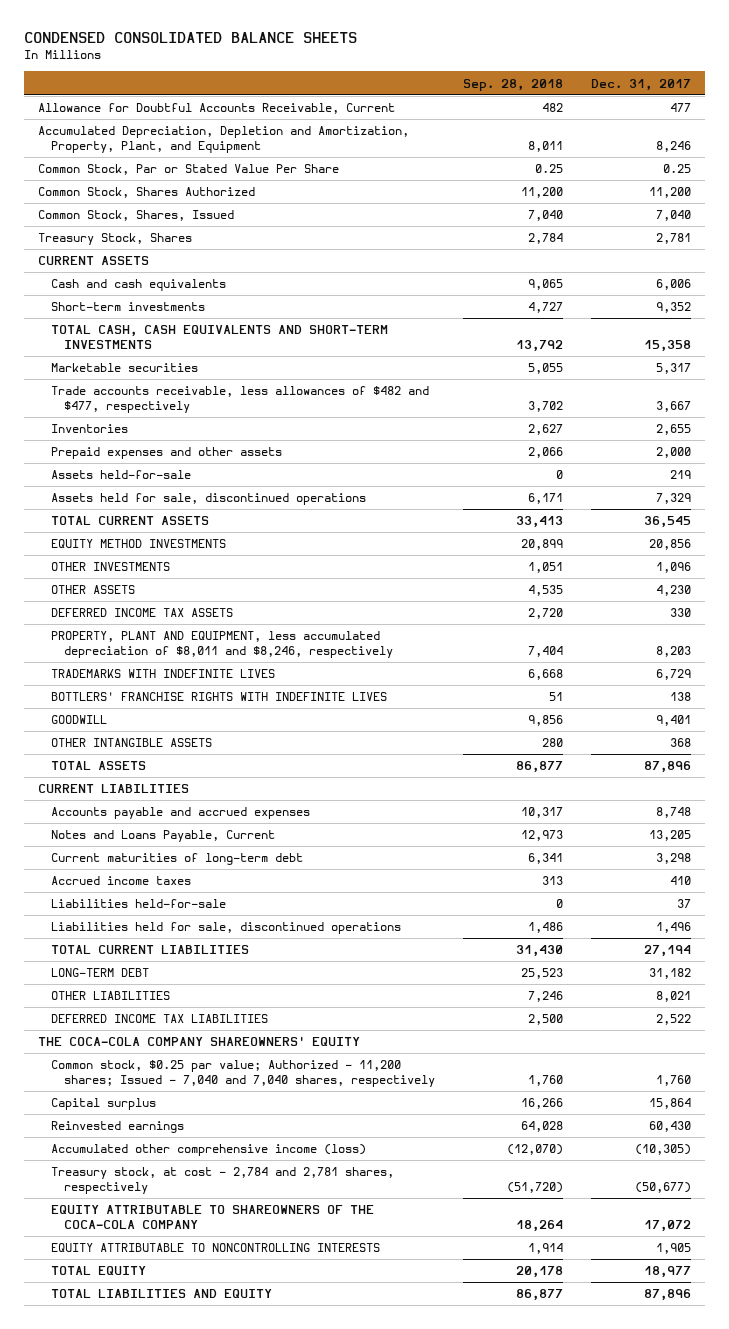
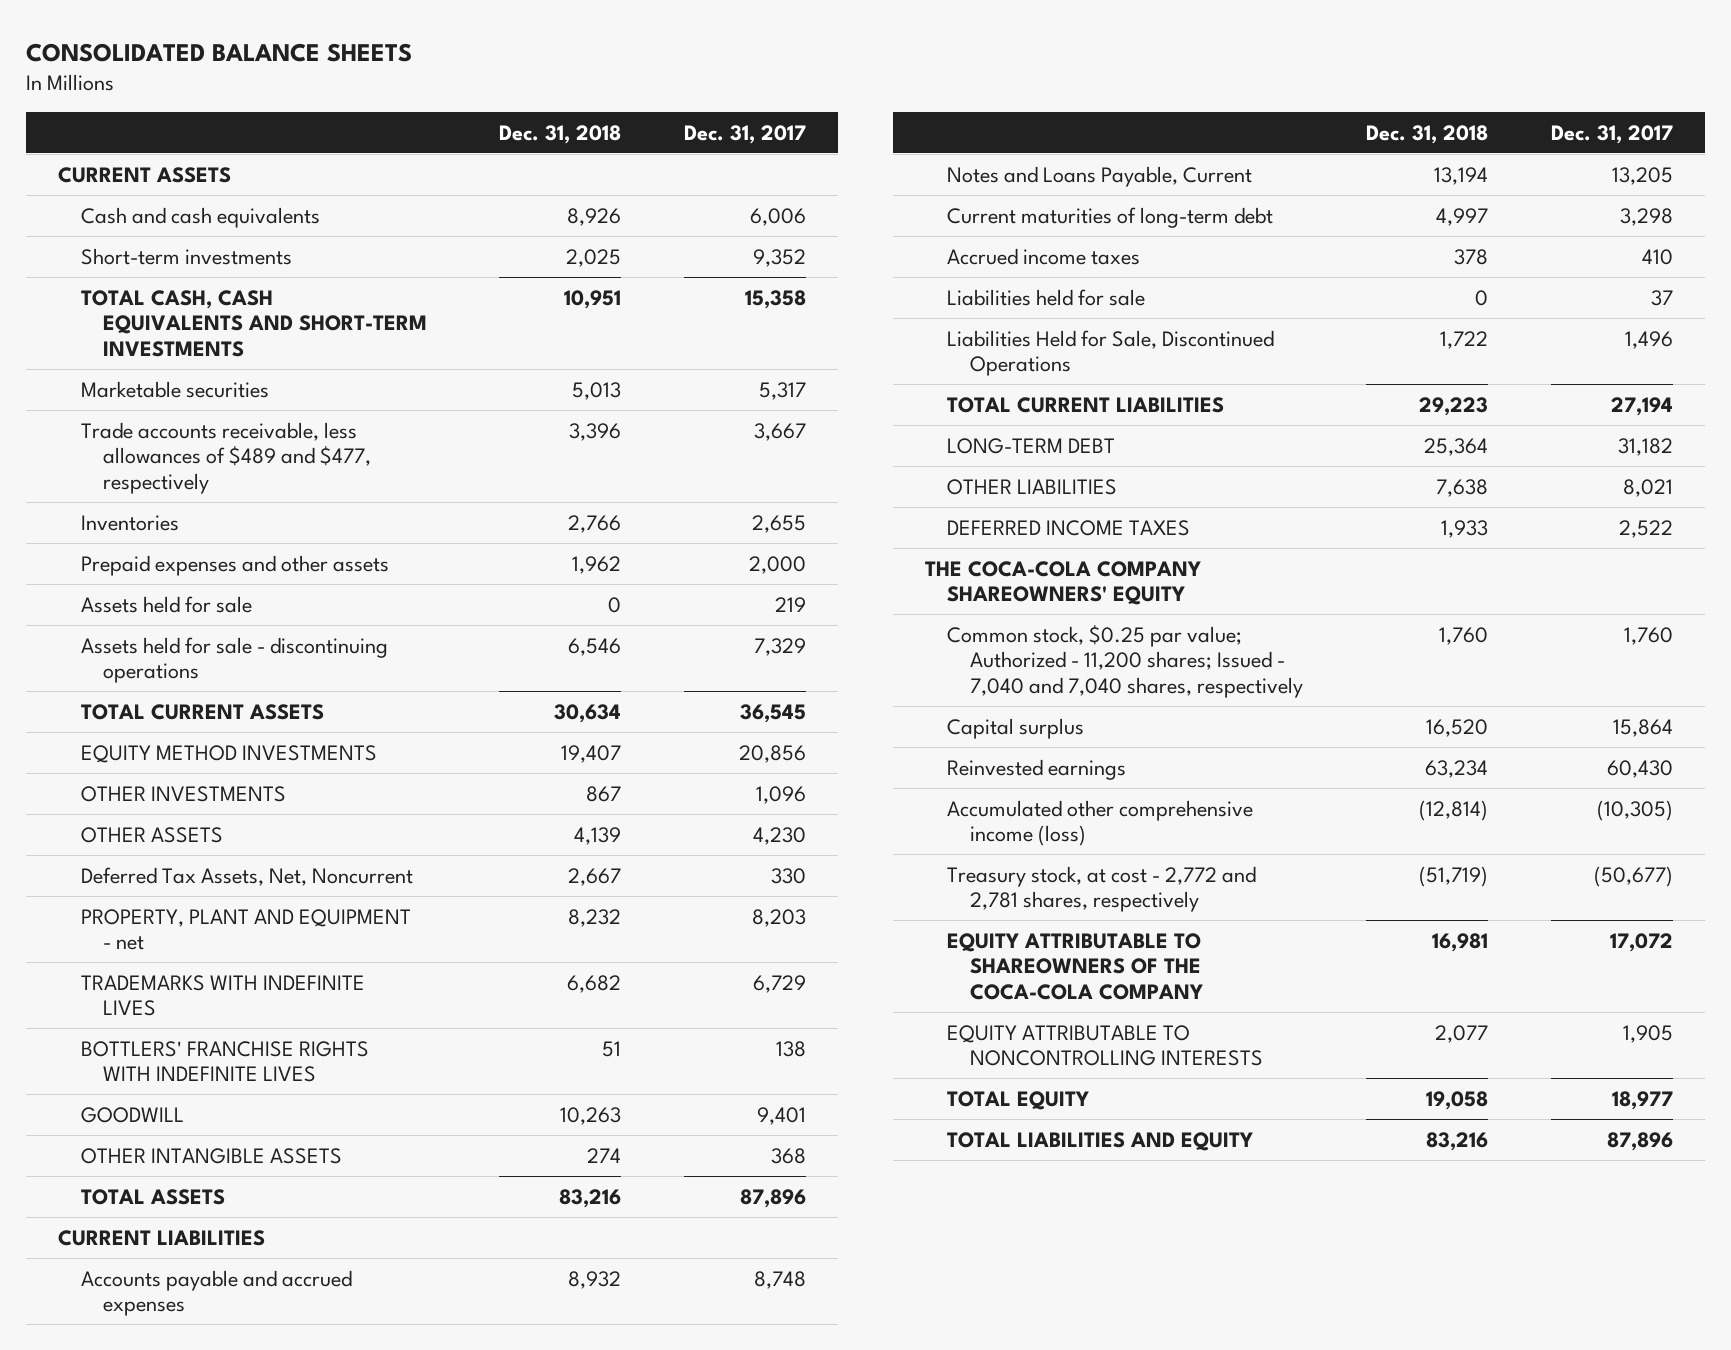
[23,31,357,43] CONDENSED CONSOLIDATED BALANCE SHEETS -> [26,42,413,62] CONSOLIDATED BALANCE SHEETS
[463,78,564,91] Sep. 28, 2018 -> none
none -> [499,124,622,144] Dec. 31, 2018
[37,103,395,115] Allowance for Doubtful Accounts Receivable, Current -> none
[37,126,409,153] Accumulated Depreciation, Depletion and Amortization, Property, Plant, and Equipment -> none
[37,164,339,176] Common Stock, Par or Stated Value Per Share -> none
[37,187,255,199] Common Stock, Shares Authorized -> none
[37,210,234,222] Common Stock, Shares, Issued -> none
[37,233,192,246] Treasury Stock, Shares -> none
[51,386,430,413] Trade accounts receivable, less allowances of $482 and $477, respectively -> [80,421,372,494] Trade accounts receivable, less allowances of $489 and $477, respectively
[51,470,192,480] Assets held-for-sale -> [80,595,252,613] Assets held for sale
[51,493,367,506] Assets held for sale, discontinued operations -> [80,636,388,684] Assets held for sale - discontinuing operations
[51,608,234,618] DEFERRED INCOME TAX ASSETS -> [80,866,413,886] Deferred Tax Assets, Net, Noncurrent
[51,631,394,658] PROPERTY, PLANT AND EQUIPMENT, less accumulated depreciation of $8,011 and $8,246, respectively -> [80,908,411,951] PROPERTY, PLANT AND EQUIPMENT - net
[51,899,227,909] Liabilities held-for-sale -> [947,288,1146,306] Liabilities held for sale
[51,922,402,935] Liabilities held for sale, discontinued operations -> [947,329,1275,377] Liabilities Held for Sale, Discontinued Operations
[51,1014,269,1024] DEFERRED INCOME TAX LIABILITIES -> [947,519,1191,536] DEFERRED INCOME TAXES
[51,1167,395,1194] Treasury stock, at cost - 2,784 and 2,781 shares, respectively -> [947,865,1257,913] Treasury stock, at cost - 2,772 and 2,781 shares, respectively

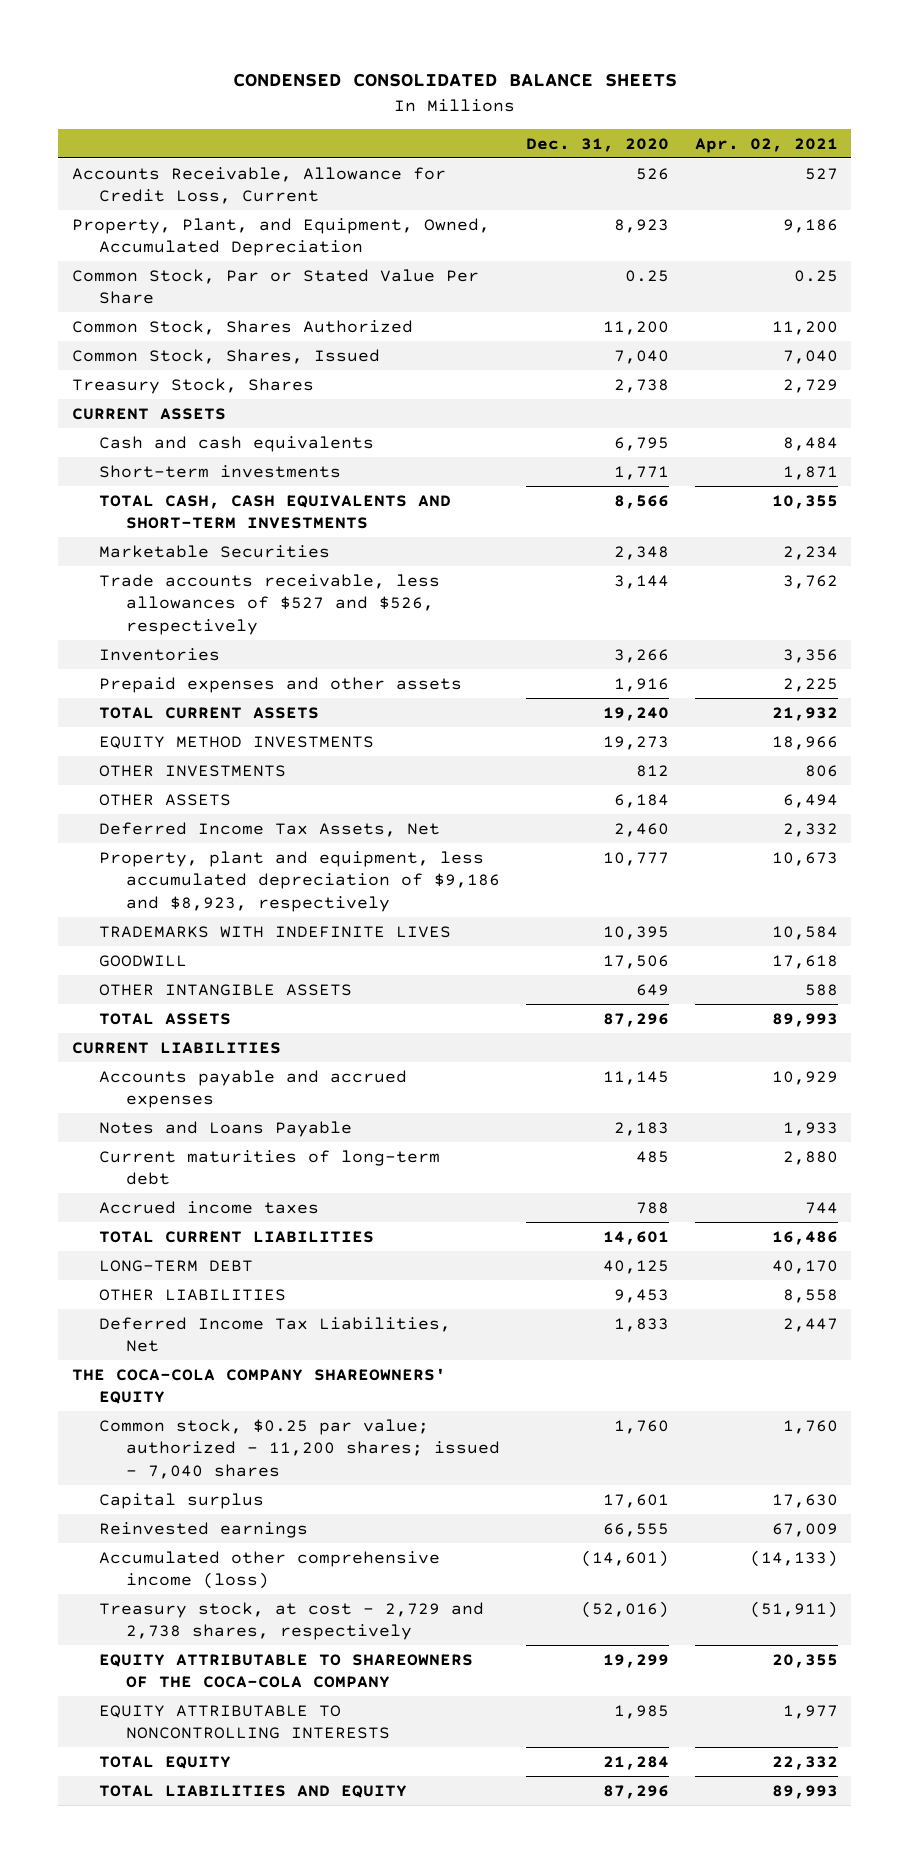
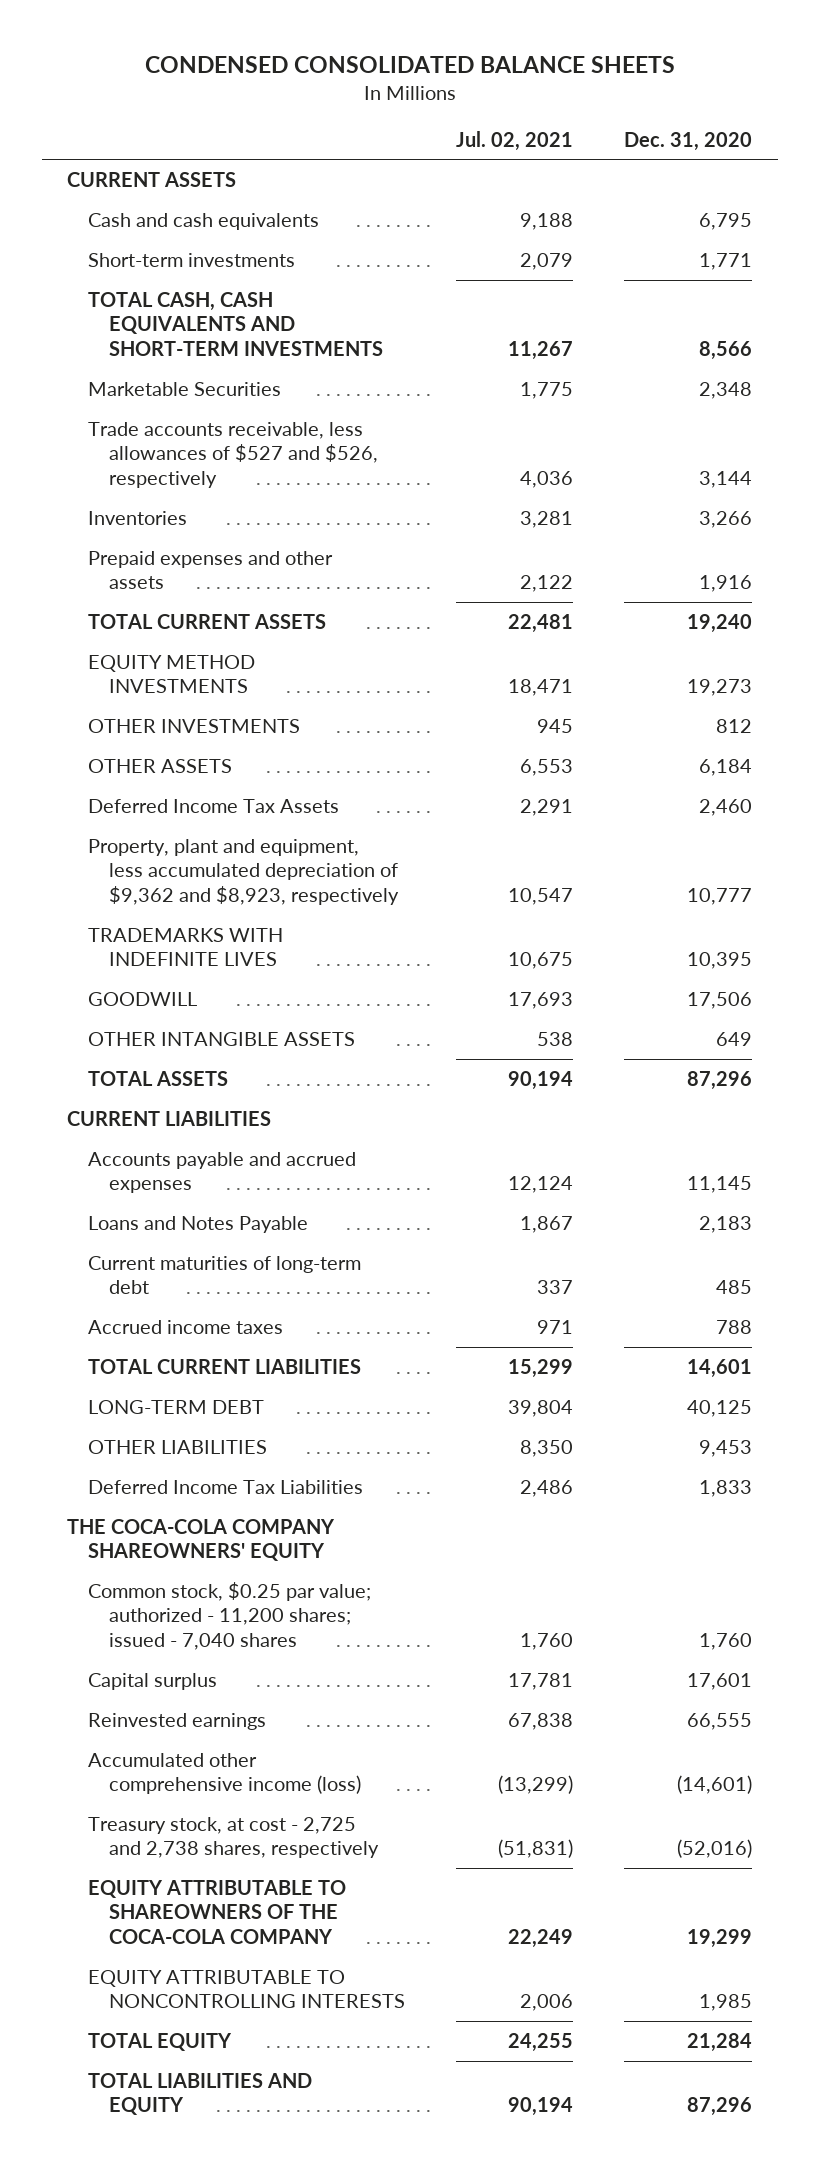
[695,137,839,153] Apr. 02, 2021 -> none
none -> [456,130,574,151] Jul. 02, 2021
[71,166,446,205] Accounts Receivable, Allowance for Credit Loss, Current -> none
[71,217,490,257] Property, Plant, and Equipment, Owned, Accumulated Depreciation -> none
[71,268,479,305] Common Stock, Par or Stated Value Per Share -> none
[71,319,413,335] Common Stock, Shares Authorized -> none
[71,348,380,364] Common Stock, Shares, Issued -> none
[71,377,314,394] Treasury Stock, Shares -> none
[98,821,440,837] Deferred Income Tax Assets, Net -> [88,799,340,814] Deferred Income Tax Assets
[98,850,500,912] Property, plant and equipment, less accumulated depreciation of $9,186 and $8,923, respectively -> [88,839,400,905] Property, plant and equipment, less accumulated depreciation of $9,362 and $8,923, respectively
[98,1120,352,1137] Notes and Loans Payable -> [88,1216,309,1234] Loans and Notes Payable
[98,1316,451,1353] Deferred Income Tax Liabilities, Net -> [88,1480,364,1495] Deferred Income Tax Liabilities
[98,1601,484,1641] Treasury stock, at cost - 2,729 and 2,738 shares, respectively -> [88,1817,380,1859] Treasury stock, at cost - 2,725 and 2,738 shares, respectively

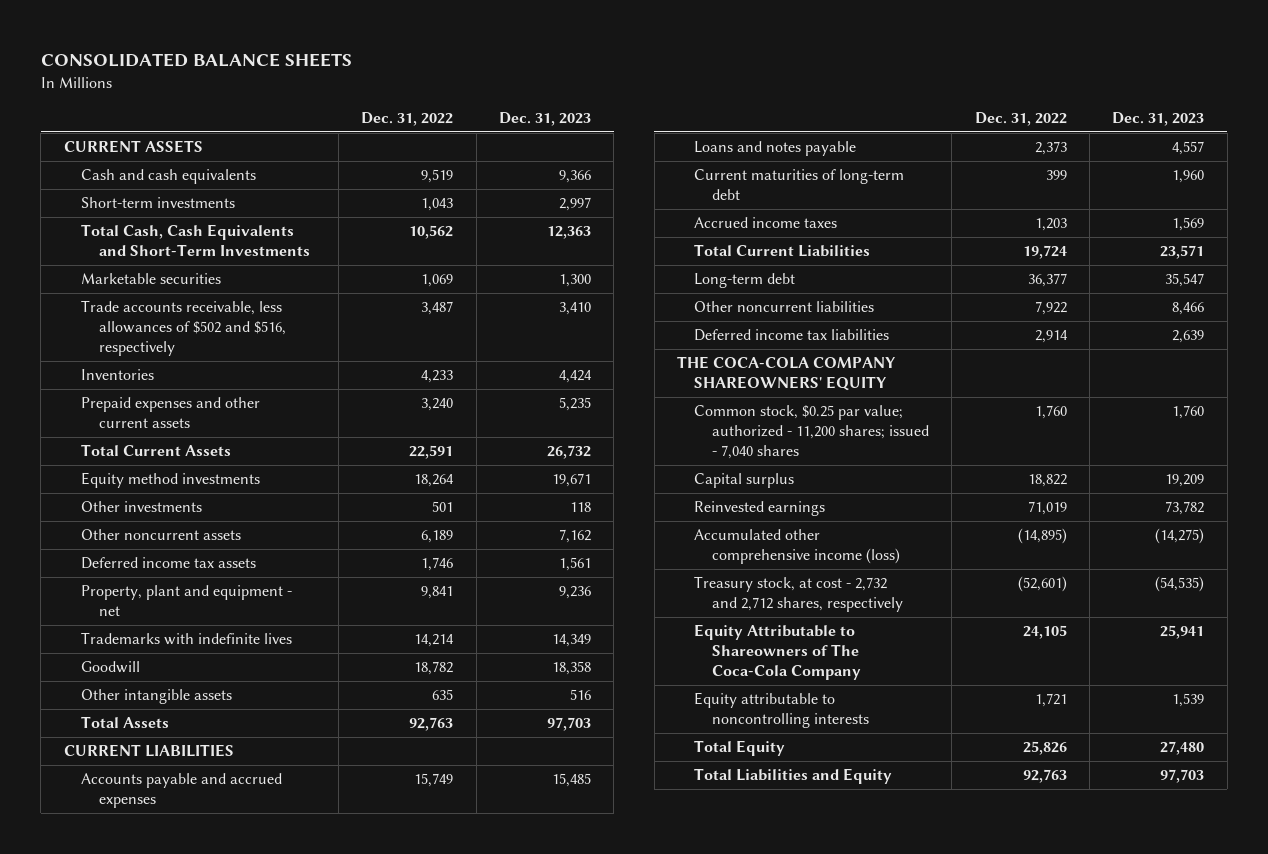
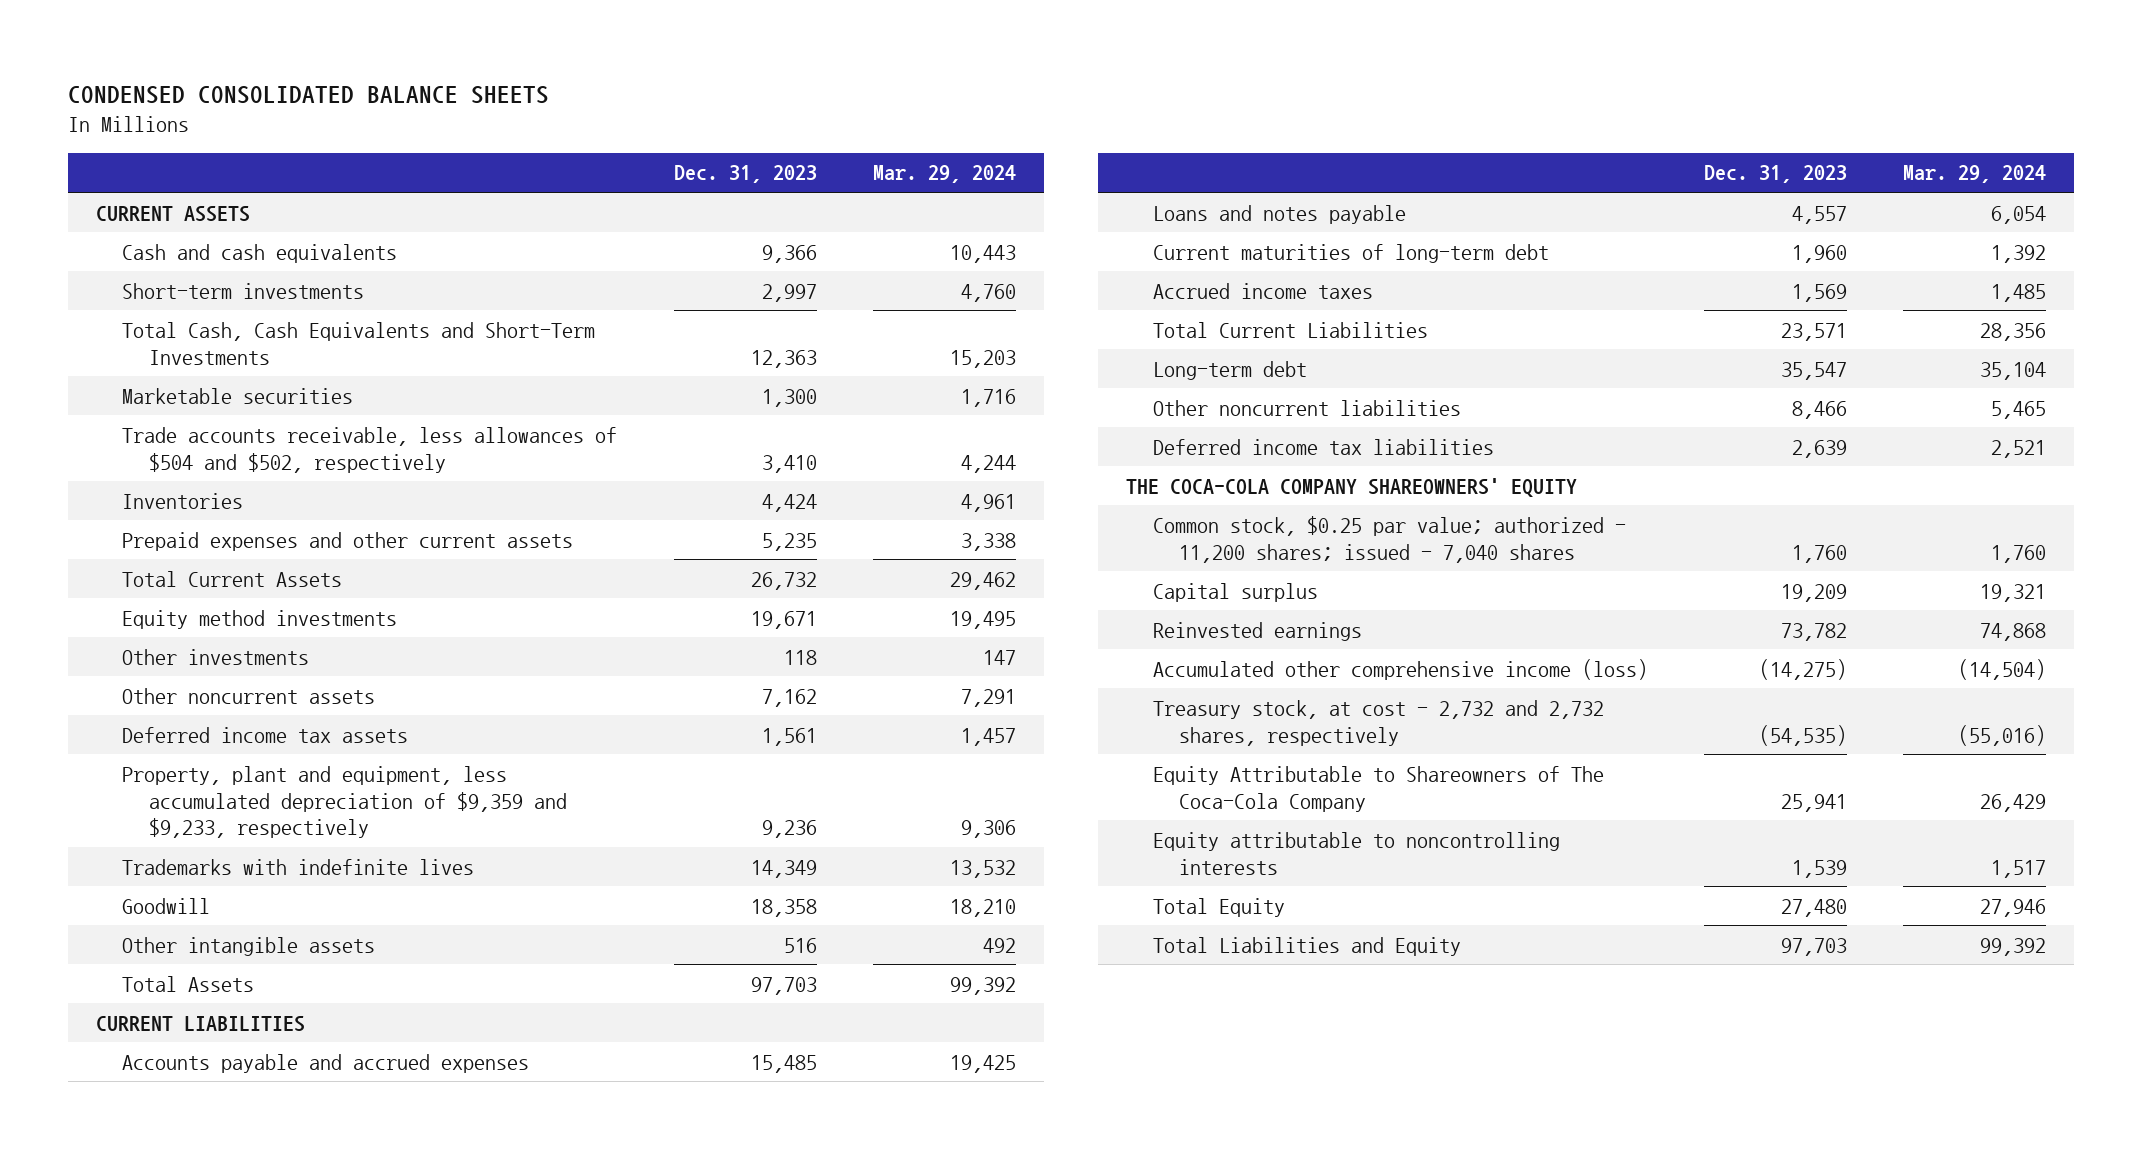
[40,52,352,67] CONSOLIDATED BALANCE SHEETS -> [67,85,549,104] CONDENSED CONSOLIDATED BALANCE SHEETS
[361,112,454,127] Dec. 31, 2022 -> none
none -> [872,165,1016,184] Mar. 29, 2024
[81,300,286,356] Trade accounts receivable, less allowances of $502 and $516, respectively -> [122,426,618,473] Trade accounts receivable, less allowances of $504 and $502, respectively
[81,585,293,617] Property, plant and equipment - net -> [122,765,567,839] Property, plant and equipment, less accumulated depreciation of $9,359 and $9,233, respectively
[694,576,903,613] Treasury stock, at cost - 2,732 and 2,712 shares, respectively -> [1152,699,1604,746] Treasury stock, at cost - 2,732 and 2,732 shares, respectively

